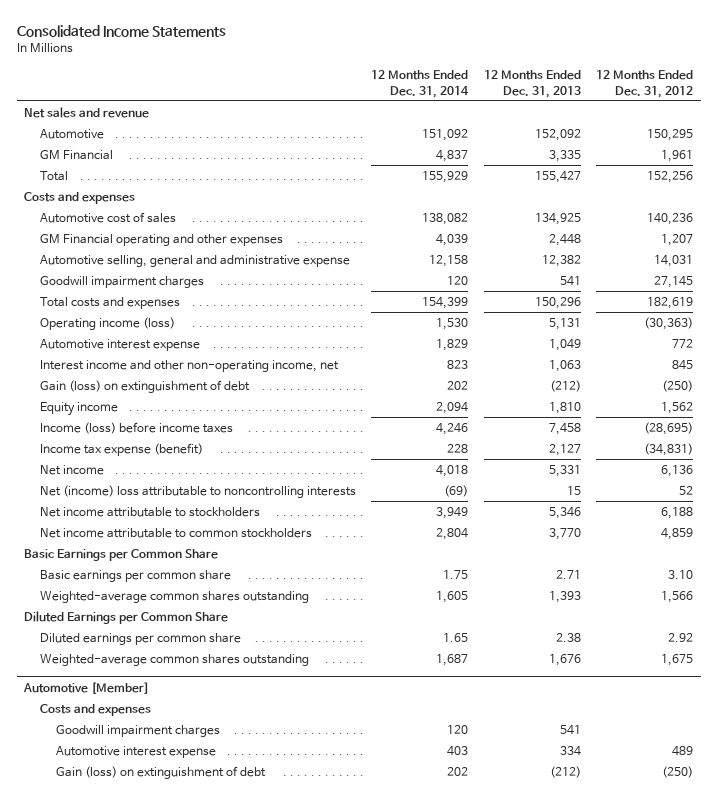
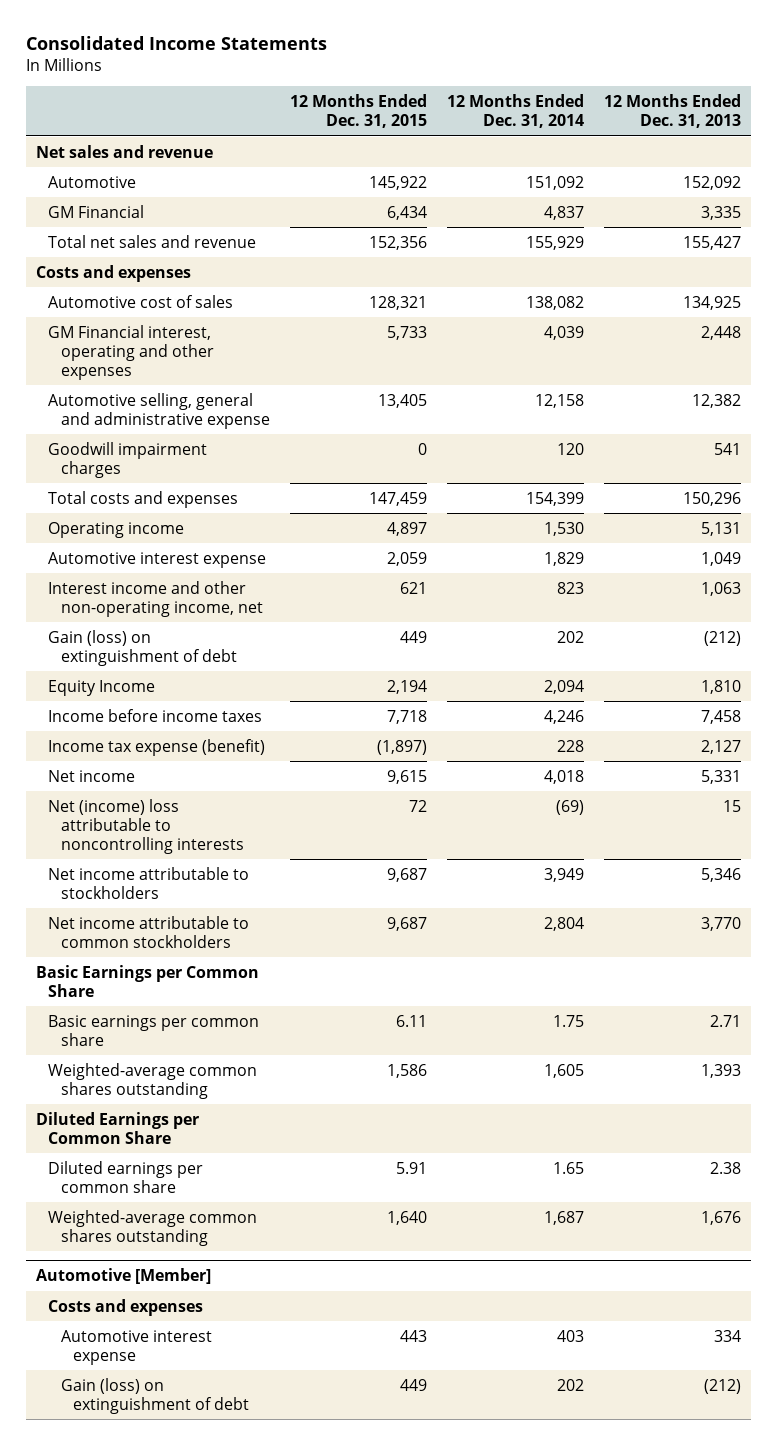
[595,70,693,98] 12 Months Ended Dec. 31, 2012 -> none
none -> [289,93,427,128] 12 Months Ended Dec. 31, 2015
[40,170,69,181] Total -> [48,234,257,248] Total net sales and revenue
[40,233,284,246] GM Financial operating and other expenses -> [48,324,214,380] GM Financial interest, operating and other expenses
[40,316,176,330] Operating income (loss) -> [48,521,185,538] Operating income
[40,401,119,416] Equity income -> [48,679,156,696] Equity Income
[40,421,234,434] Income (loss) before income taxes -> [48,708,263,722] Income before income taxes
[55,724,220,737] Goodwill impairment charges -> none

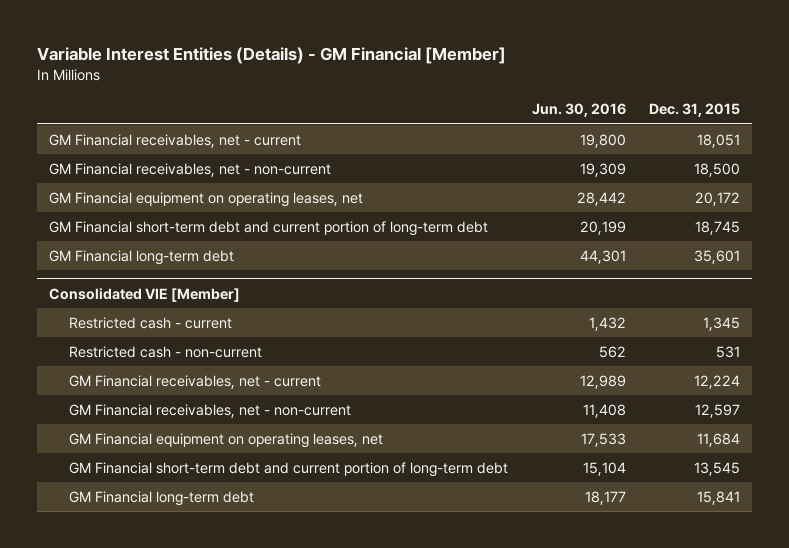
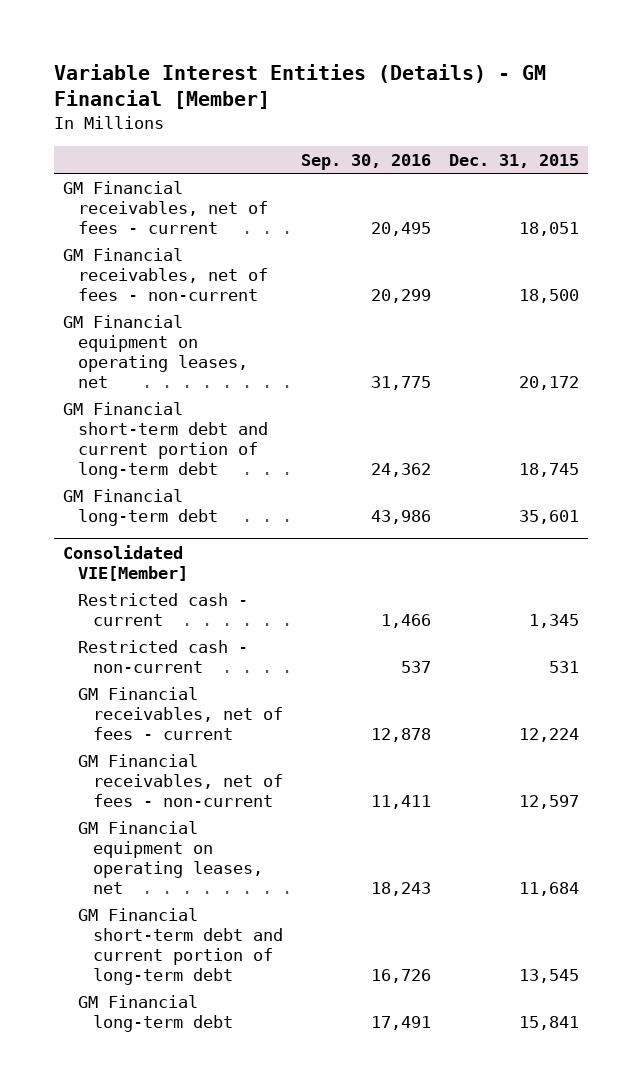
[531,103,626,118] Jun. 30, 2016 -> none
none -> [301,153,432,170] Sep. 30, 2016
[48,133,301,148] GM Financial receivables, net - current -> [63,180,269,234] GM Financial receivables, net of fees - current
[48,162,331,177] GM Financial receivables, net - non-current -> [63,247,269,301] GM Financial receivables, net of fees - non-current
[48,287,240,302] Consolidated VIE [Member] -> [63,544,189,581] Consolidated VIE[Member]
[69,374,322,389] GM Financial receivables, net - current -> [78,686,284,740] GM Financial receivables, net of fees - current
[69,403,352,418] GM Financial receivables, net - non-current -> [78,753,284,807] GM Financial receivables, net of fees - non-current

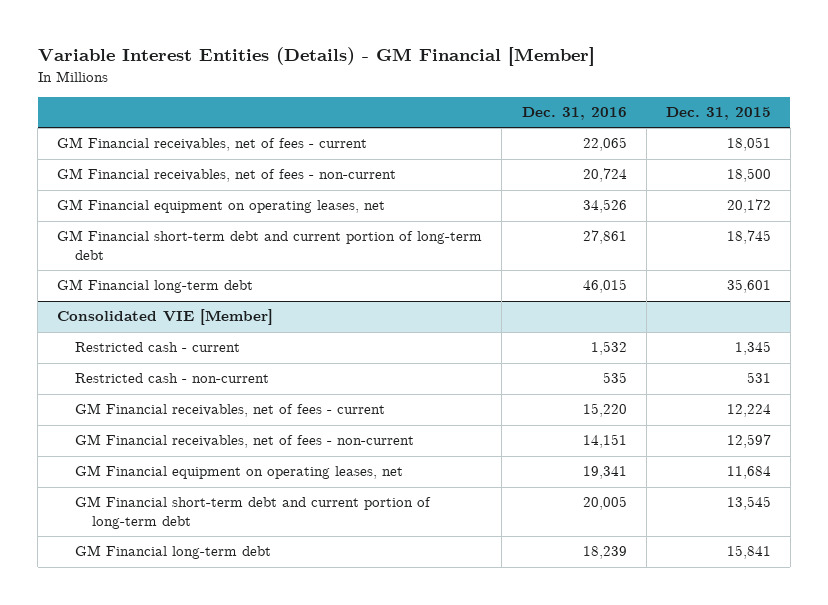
[301,153,432,170] Sep. 30, 2016 -> none
none -> [521,107,627,121] Dec. 31, 2016
[63,544,189,581] Consolidated VIE[Member] -> [57,309,274,326] Consolidated VIE [Member]

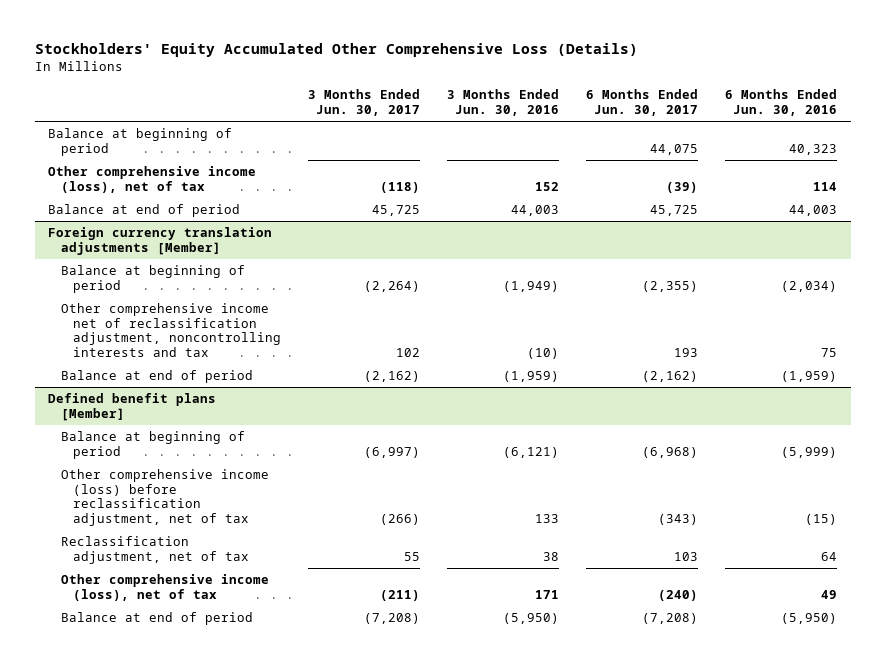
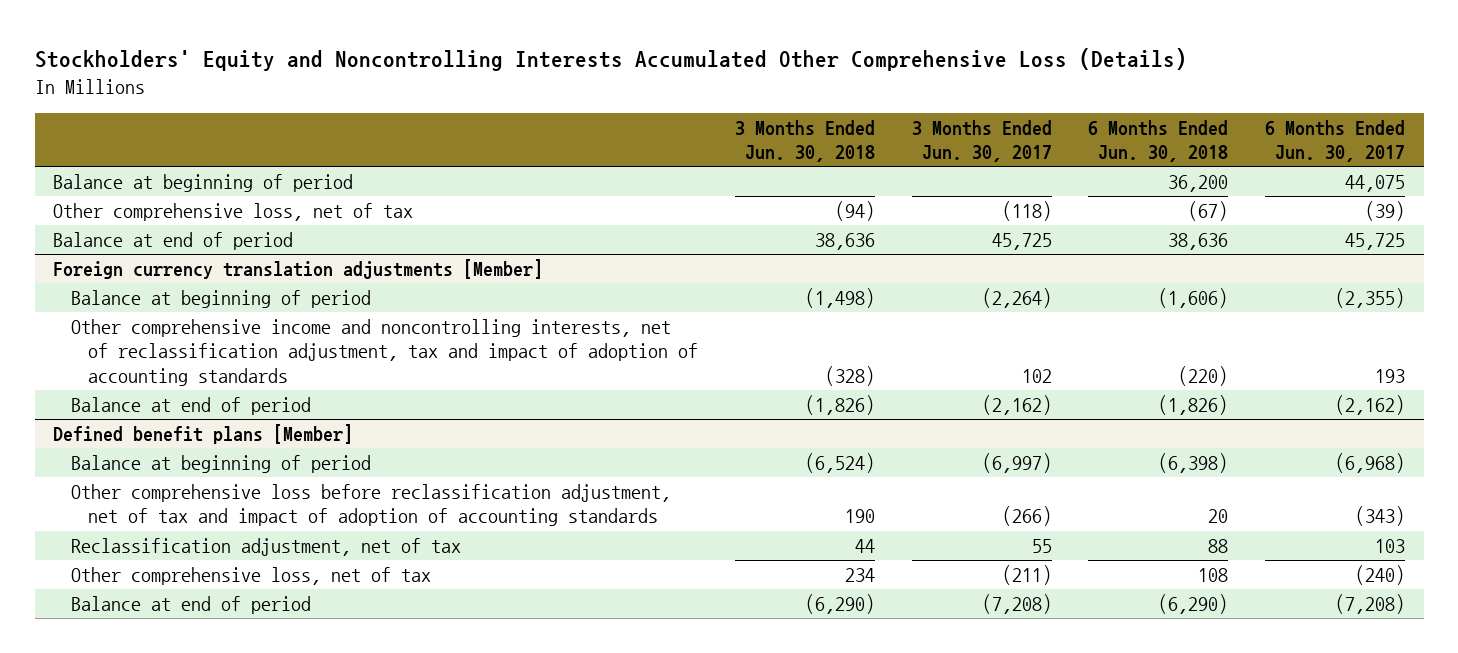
[34,43,638,58] Stockholders' Equity Accumulated Other Comprehensive Loss (Details) -> [34,47,1187,71] Stockholders' Equity and Noncontrolling Interests Accumulated Other Comprehensive Loss (Details)
[446,89,559,117] 3 Months Ended Jun. 30, 2016 -> none
[725,89,838,117] 6 Months Ended Jun. 30, 2016 -> none
none -> [734,119,875,163] 3 Months Ended Jun. 30, 2018
none -> [1088,119,1229,163] 6 Months Ended Jun. 30, 2018
[48,165,257,193] Other comprehensive income (loss), net of tax -> [53,203,414,222] Other comprehensive loss, net of tax
[60,302,281,358] Other comprehensive income net of reclassification adjustment, noncontrolling interests and tax -> [70,319,698,386] Other comprehensive income and noncontrolling interests, net of reclassification adjustment, tax and impact of adoption of accounting standards
[60,468,269,527] Other comprehensive income (loss) before reclassification adjustment, net of tax -> [70,484,671,527] Other comprehensive loss before reclassification adjustment, net of tax and impact of adoption of accounting standards
[60,573,269,601] Other comprehensive income (loss), net of tax -> [70,567,431,586] Other comprehensive loss, net of tax

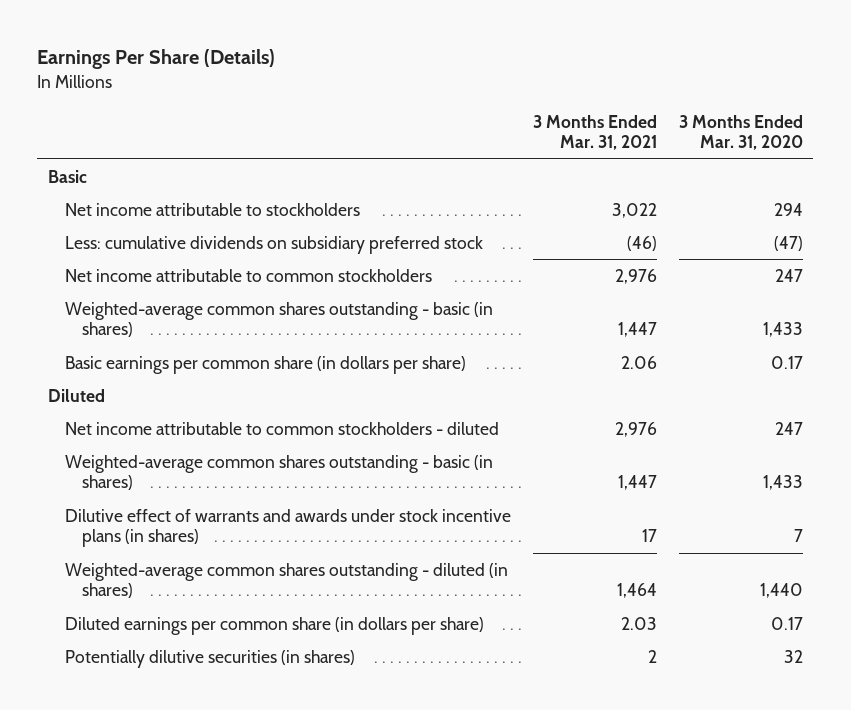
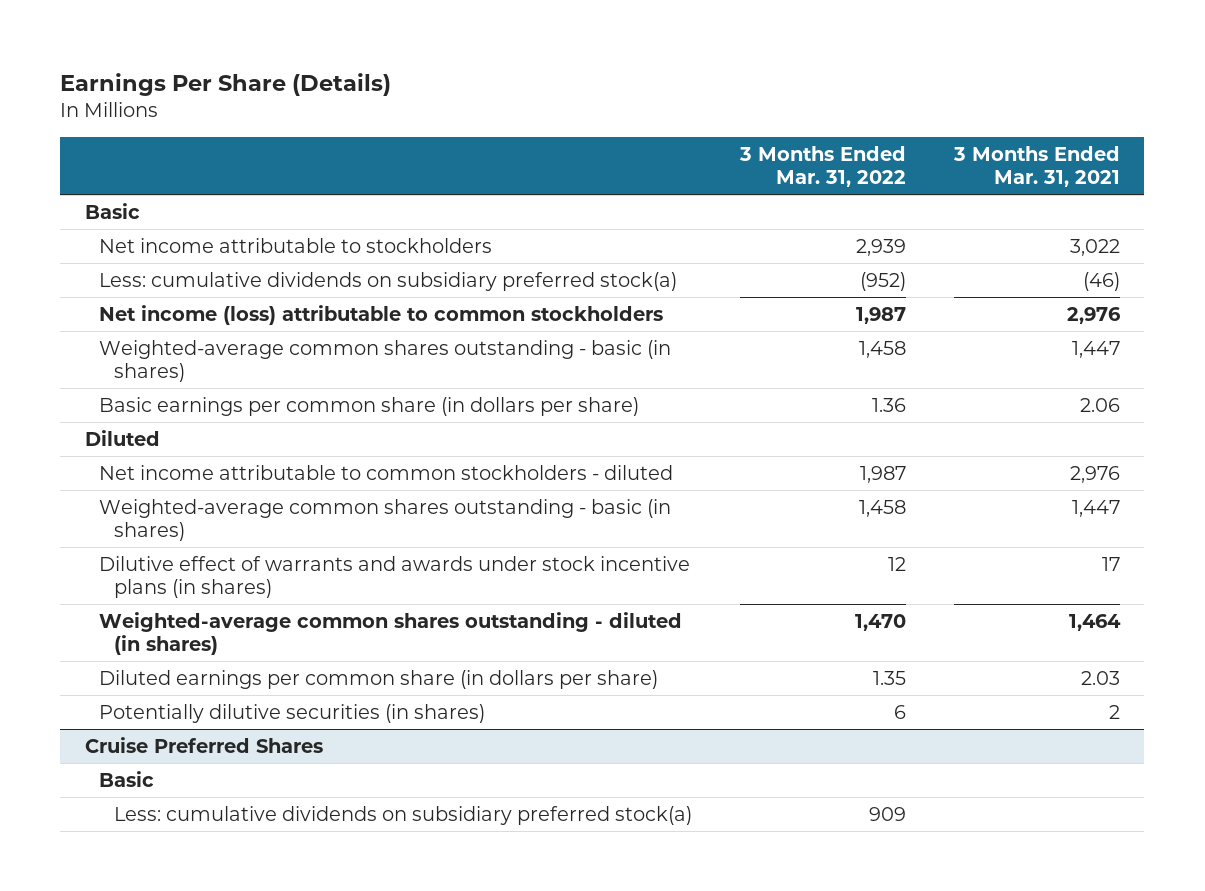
[678,114,803,151] 3 Months Ended Mar. 31, 2020 -> none
none -> [738,145,906,188] 3 Months Ended Mar. 31, 2022
[64,235,483,254] Less: cumulative dividends on subsidiary preferred stock -> [99,271,678,291] Less: cumulative dividends on subsidiary preferred stock(a)
[64,268,432,282] Net income attributable to common stockholders -> [99,304,664,325] Net income (loss) attributable to common stockholders
none -> [84,736,323,753] Cruise Preferred Shares
none -> [99,770,155,787] Basic
none -> [113,805,692,825] Less: cumulative dividends on subsidiary preferred stock(a)

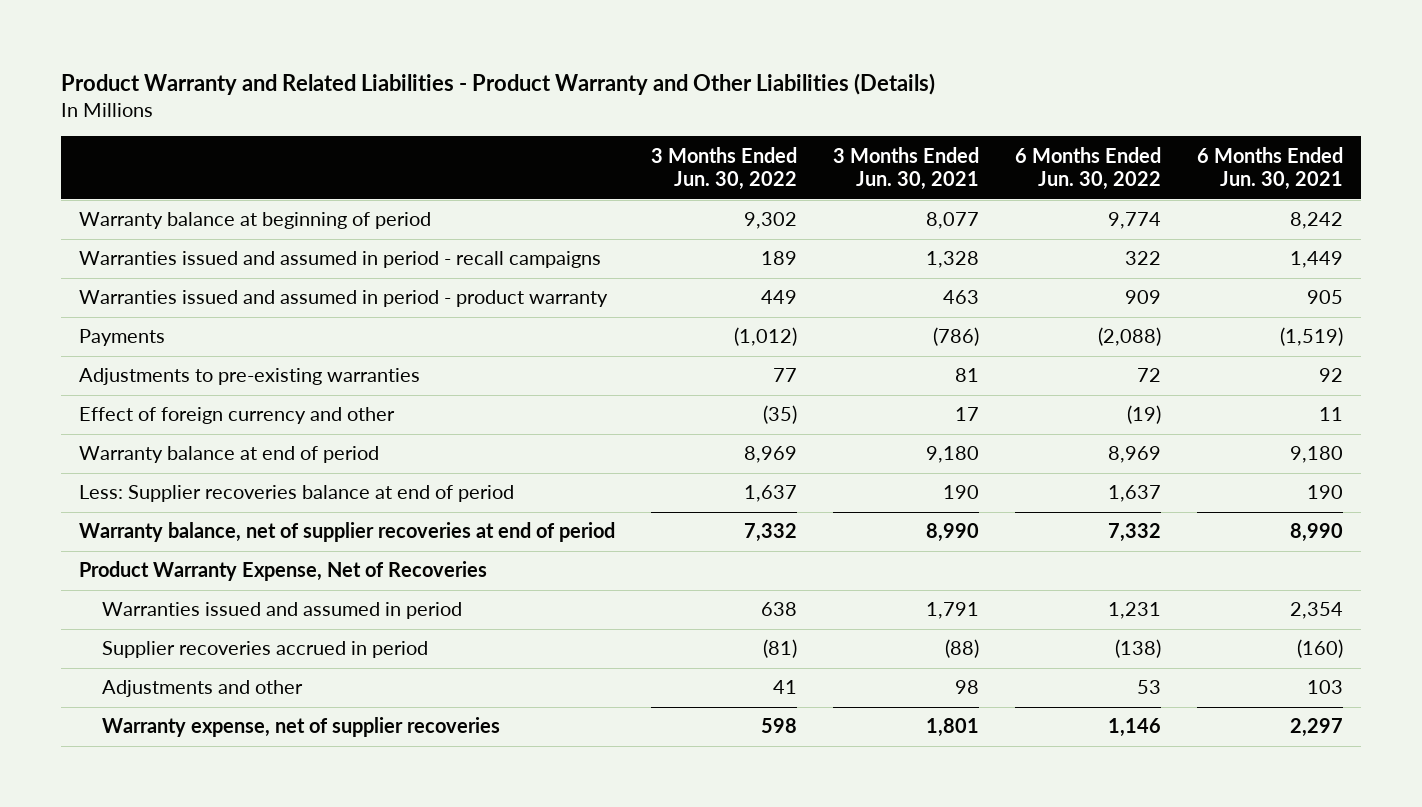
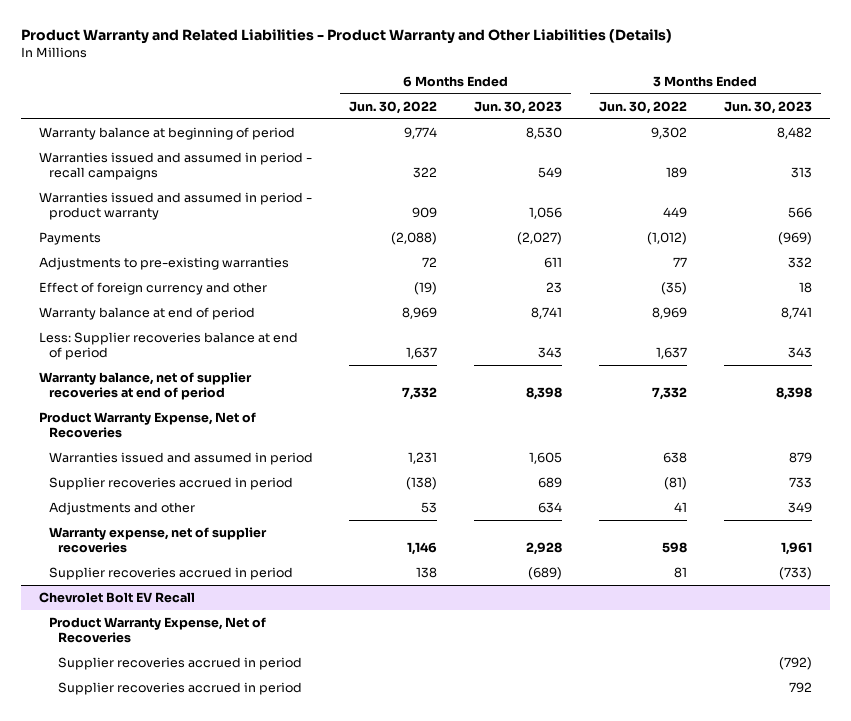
[832,146,979,191] 3 Months Ended Jun. 30, 2021 -> none
[1196,146,1343,191] 6 Months Ended Jun. 30, 2021 -> none
none -> [474,100,563,114] Jun. 30, 2023
none -> [723,100,812,114] Jun. 30, 2023
none -> [48,566,293,580] Supplier recoveries accrued in period
none -> [39,591,196,603] Chevrolet Bolt EV Recall
none -> [48,616,266,644] Product Warranty Expense, Net of Recoveries
none -> [58,656,303,670] Supplier recoveries accrued in period
none -> [58,681,303,695] Supplier recoveries accrued in period

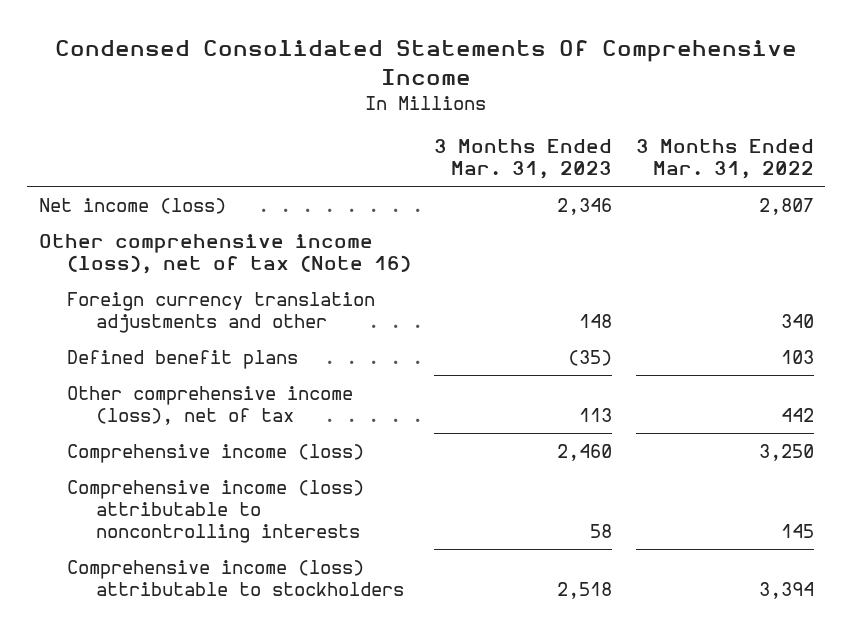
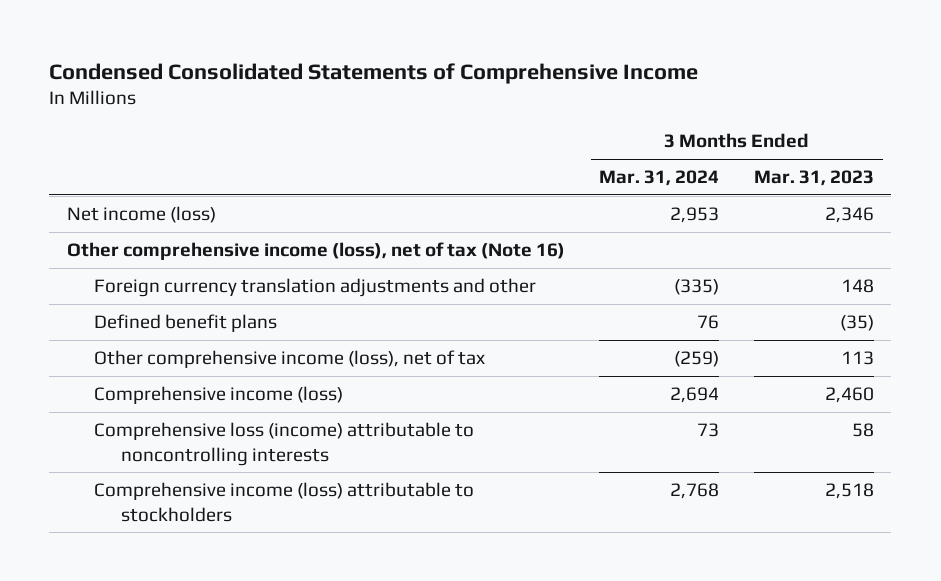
[55,39,798,85] Condensed Consolidated Statements Of Comprehensive Income -> [49,62,699,84] Condensed Consolidated Statements of Comprehensive Income
[635,139,814,180] 3 Months Ended Mar. 31, 2022 -> none
none -> [599,170,720,187] Mar. 31, 2024
[67,479,365,544] Comprehensive income (loss) attributable to noncontrolling interests -> [93,422,474,466] Comprehensive loss (income) attributable to noncontrolling interests

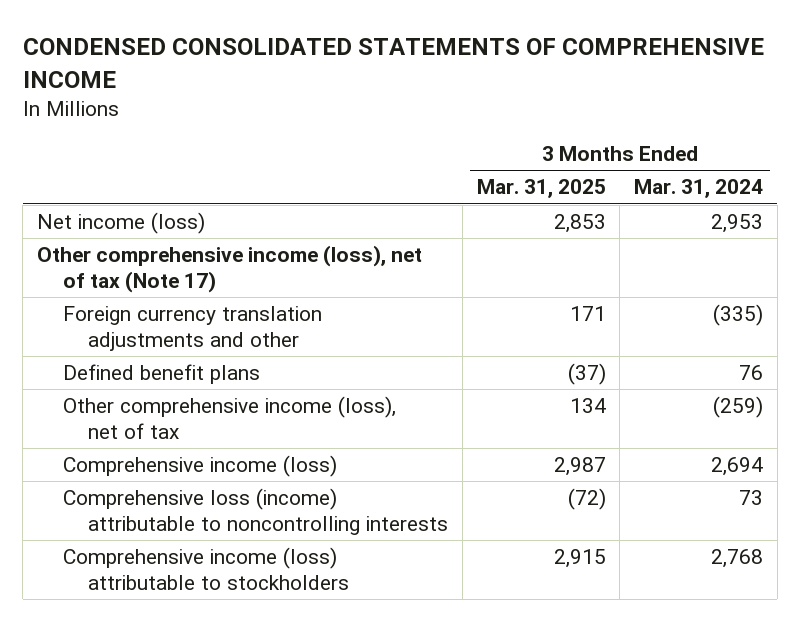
[49,62,699,84] Condensed Consolidated Statements of Comprehensive Income -> [22,38,764,88] CONDENSED CONSOLIDATED STATEMENTS OF COMPREHENSIVE INCOME
[754,170,875,187] Mar. 31, 2023 -> none
none -> [476,179,606,199] Mar. 31, 2025
[66,242,565,261] Other comprehensive income (loss), net of tax (Note 16) -> [37,245,423,293] Other comprehensive income (loss), net of tax (Note 17)

